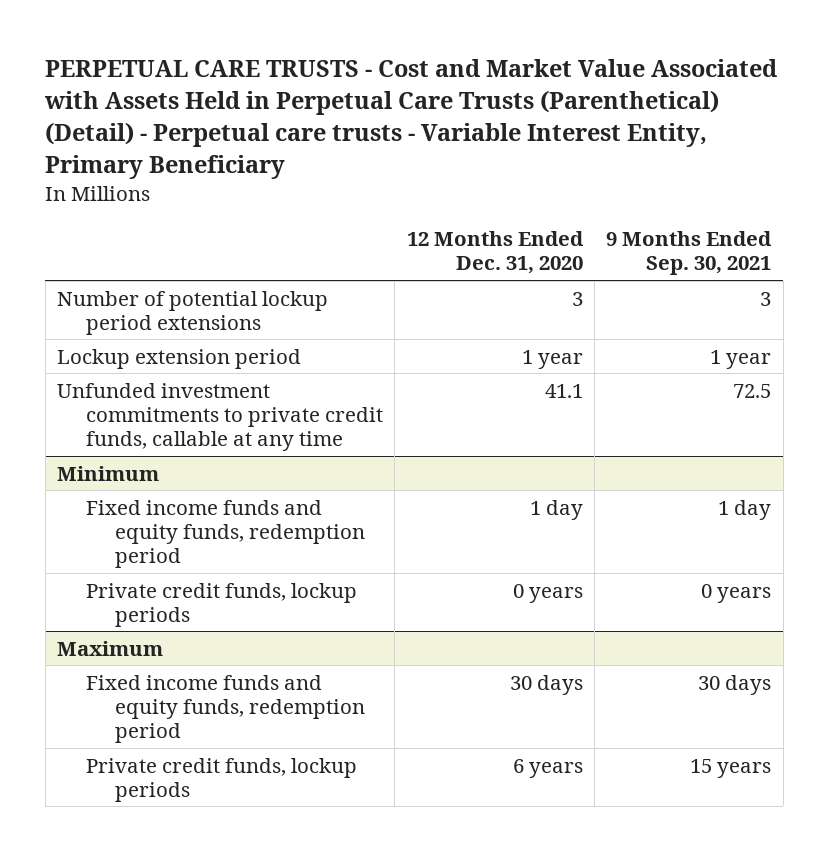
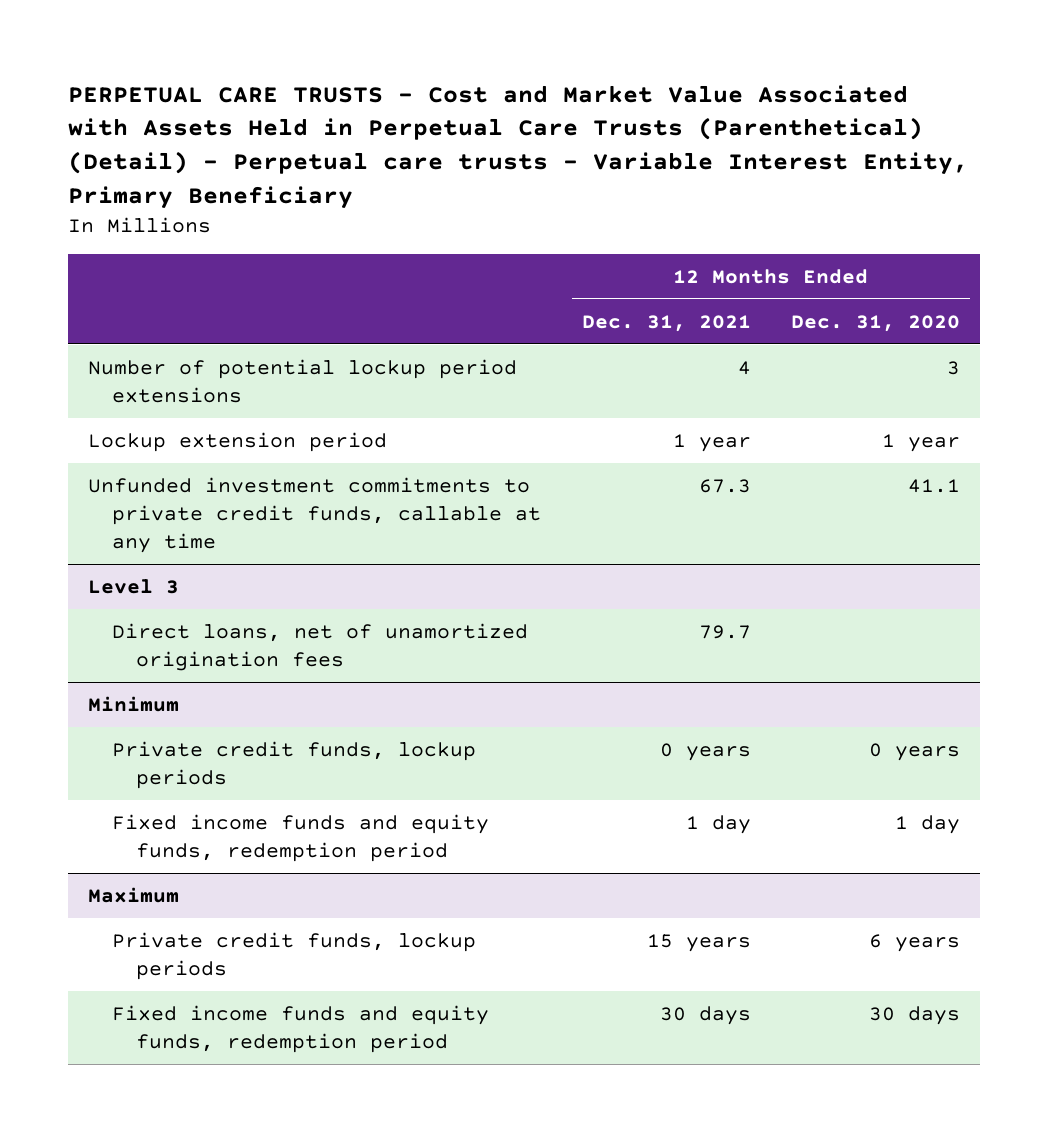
[606,231,773,276] 9 Months Ended Sep. 30, 2021 -> none
none -> [581,314,751,332] Dec. 31, 2021
none -> [88,578,180,594] Level 3
none -> [112,622,529,671] Direct loans, net of unamortized origination fees
[86,499,365,568] Fixed income funds and equity funds, redemption period -> [112,813,490,862] Fixed income funds and equity funds, redemption period
[86,674,365,743] Fixed income funds and equity funds, redemption period -> [112,1004,490,1053] Fixed income funds and equity funds, redemption period

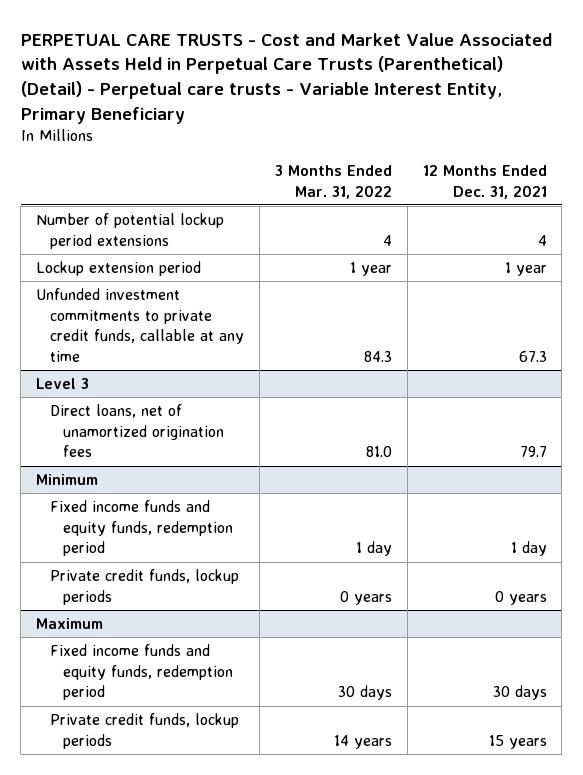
[791,314,961,332] Dec. 31, 2020 -> none
none -> [274,164,392,199] 3 Months Ended Mar. 31, 2022
[112,740,477,789] Private credit funds, lockup periods -> [49,569,239,605] Private credit funds, lockup periods
[112,931,477,980] Private credit funds, lockup periods -> [49,713,239,749] Private credit funds, lockup periods

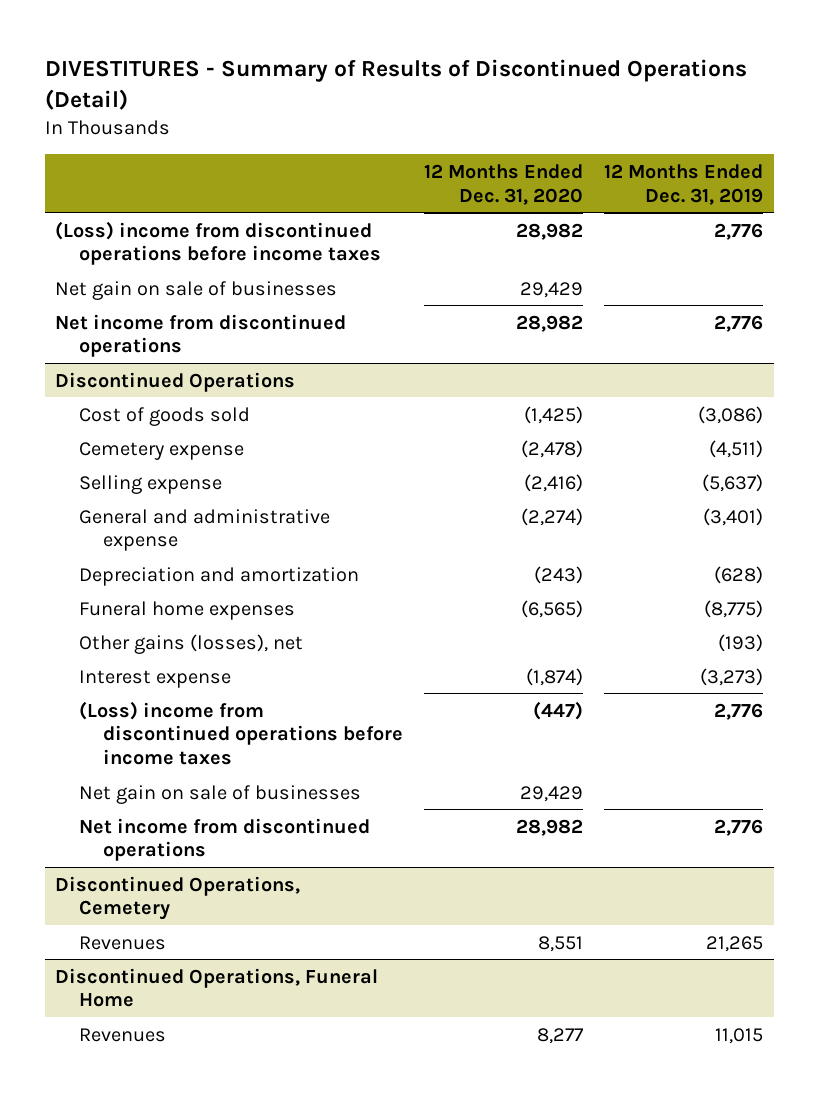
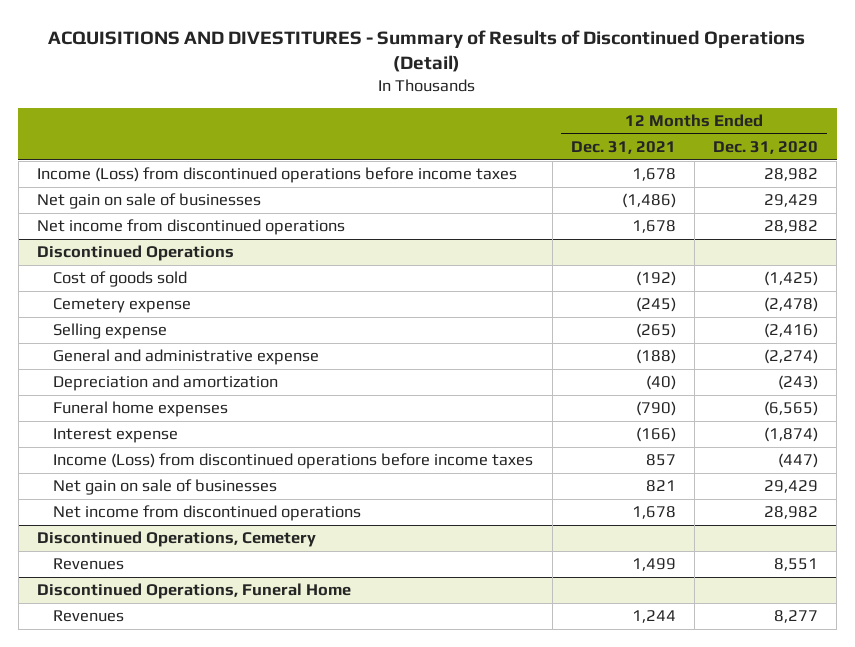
[44,58,747,110] DIVESTITURES - Summary of Results of Discontinued Operations (Detail) -> [48,29,806,73] ACQUISITIONS AND DIVESTITURES - Summary of Results of Discontinued Operations (Detail)
[604,163,764,205] 12 Months Ended Dec. 31, 2019 -> none
none -> [570,141,676,155] Dec. 31, 2021
[55,220,382,266] (Loss) income from discontinued operations before income taxes -> [36,167,517,184] Income (Loss) from discontinued operations before income taxes
[79,633,304,654] Other gains (losses), net -> none
[79,700,404,766] (Loss) income from discontinued operations before income taxes -> [53,453,534,470] Income (Loss) from discontinued operations before income taxes

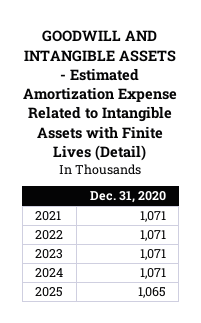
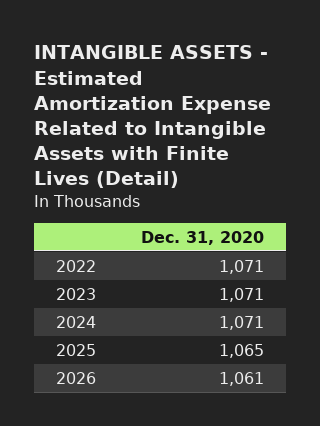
[23,30,178,161] GOODWILL AND INTANGIBLE ASSETS - Estimated Amortization Expense Related to Intangible Assets with Finite Lives (Detail) -> [34,45,272,189] INTANGIBLE ASSETS - Estimated Amortization Expense Related to Intangible Assets with Finite Lives (Detail)
[35,211,62,222] 2021 -> none
none -> [56,371,97,384] 2026

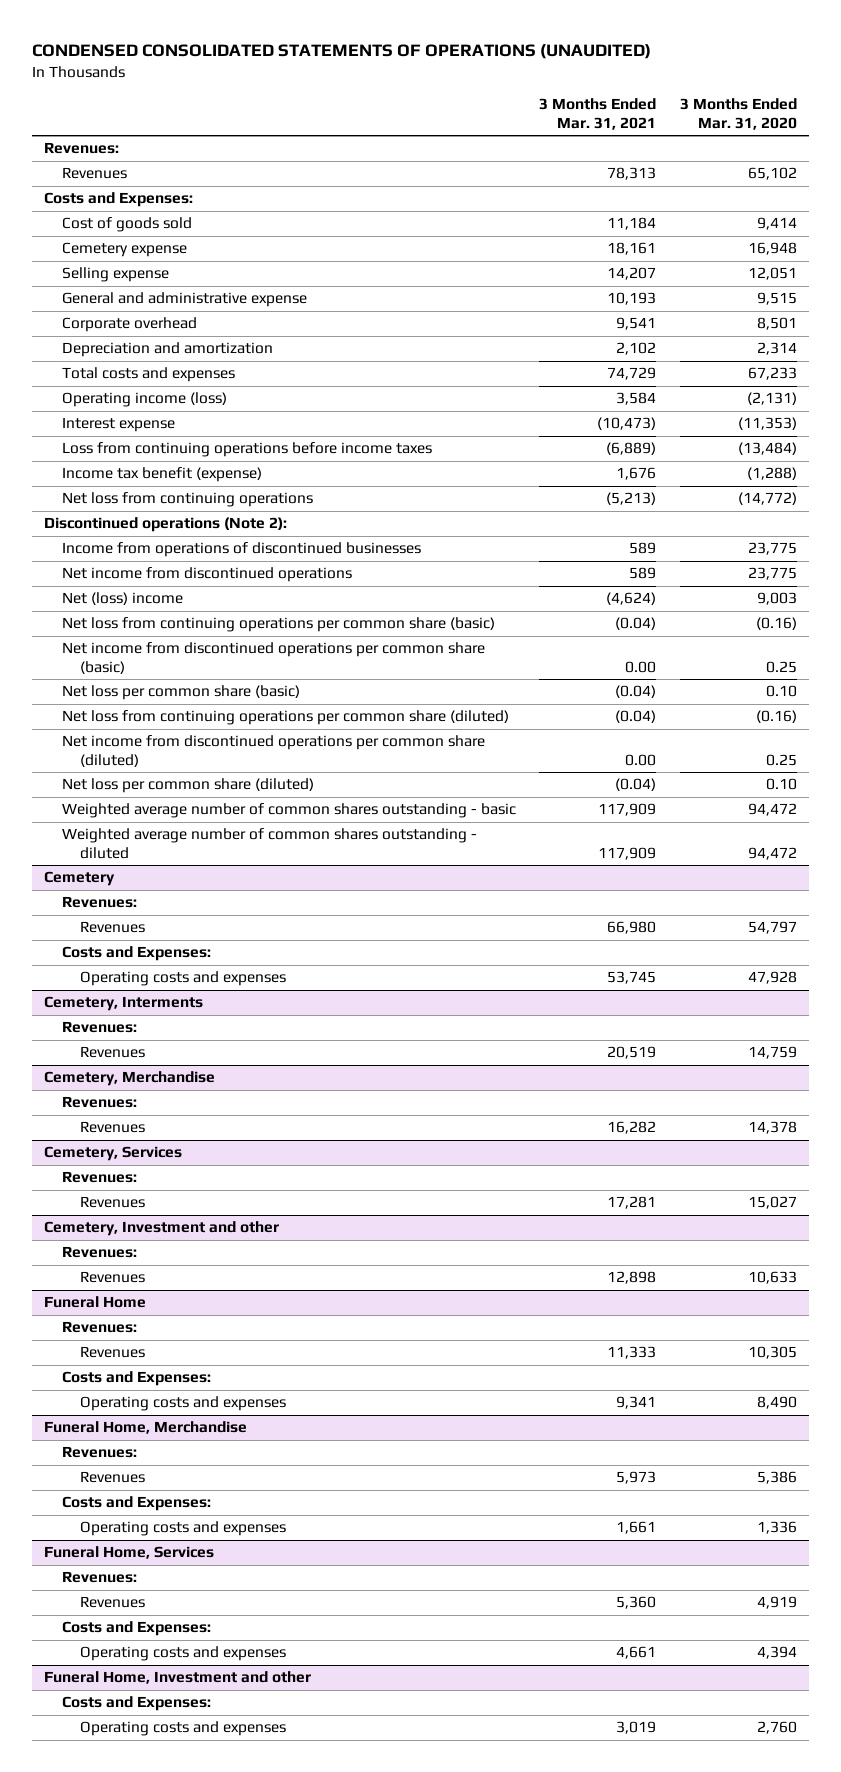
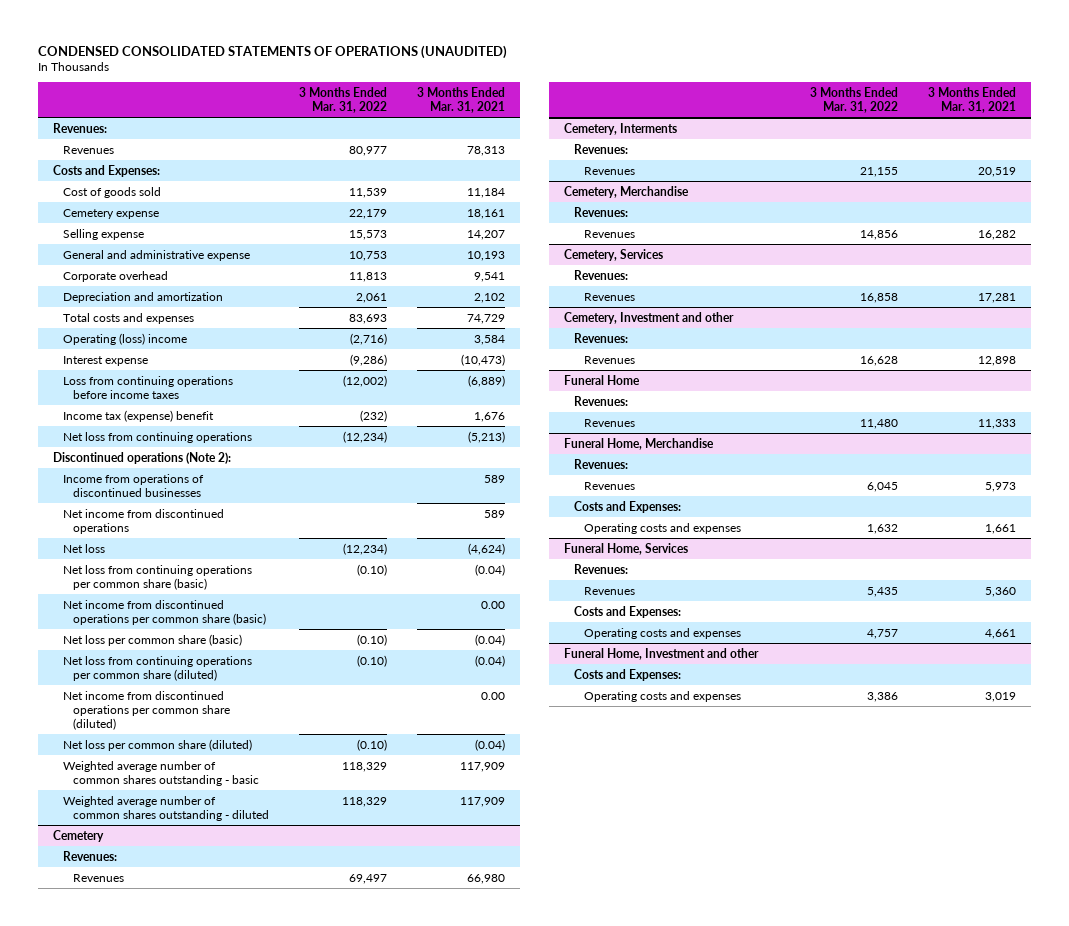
[679,98,797,131] 3 Months Ended Mar. 31, 2020 -> none
none -> [299,86,388,113] 3 Months Ended Mar. 31, 2022
[61,392,227,408] Operating income (loss) -> [63,332,188,345] Operating (loss) income
[61,467,262,483] Income tax benefit (expense) -> [63,409,215,422] Income tax (expense) benefit
[61,592,183,606] Net (loss) income -> [63,543,106,553] Net loss
[61,946,211,962] Costs and Expenses: -> none
[79,971,286,987] Operating costs and expenses -> none
[61,1371,211,1387] Costs and Expenses: -> none
[79,1396,286,1412] Operating costs and expenses -> none

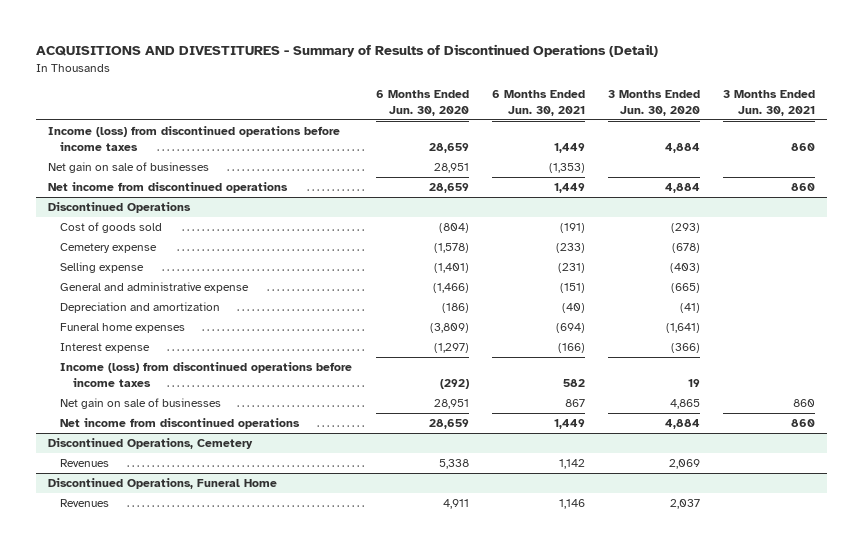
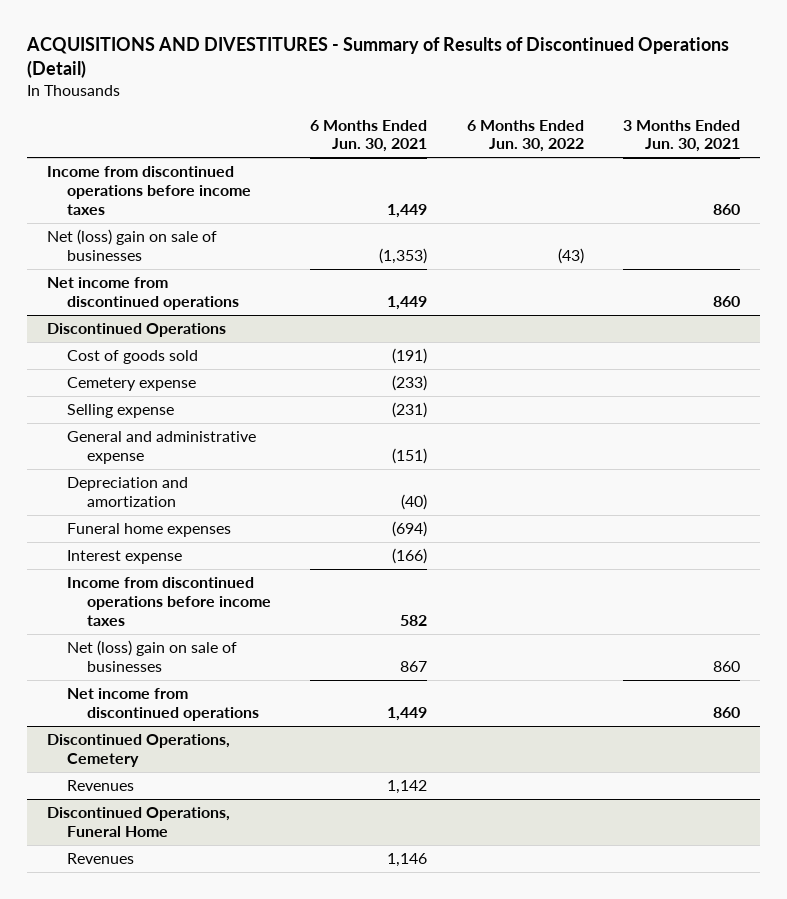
[375,90,469,116] 6 Months Ended Jun. 30, 2020 -> none
[608,90,701,116] 3 Months Ended Jun. 30, 2020 -> none
none -> [466,119,584,153] 6 Months Ended Jun. 30, 2022
[48,126,341,151] Income (loss) from discontinued operations before income taxes -> [46,166,251,215] Income from discontinued operations before income taxes
[48,162,210,174] Net gain on sale of businesses -> [46,229,217,261] Net (loss) gain on sale of businesses
[60,362,353,387] Income (loss) from discontinued operations before income taxes -> [66,577,271,626] Income from discontinued operations before income taxes
[60,398,222,410] Net gain on sale of businesses -> [66,640,237,672] Net (loss) gain on sale of businesses

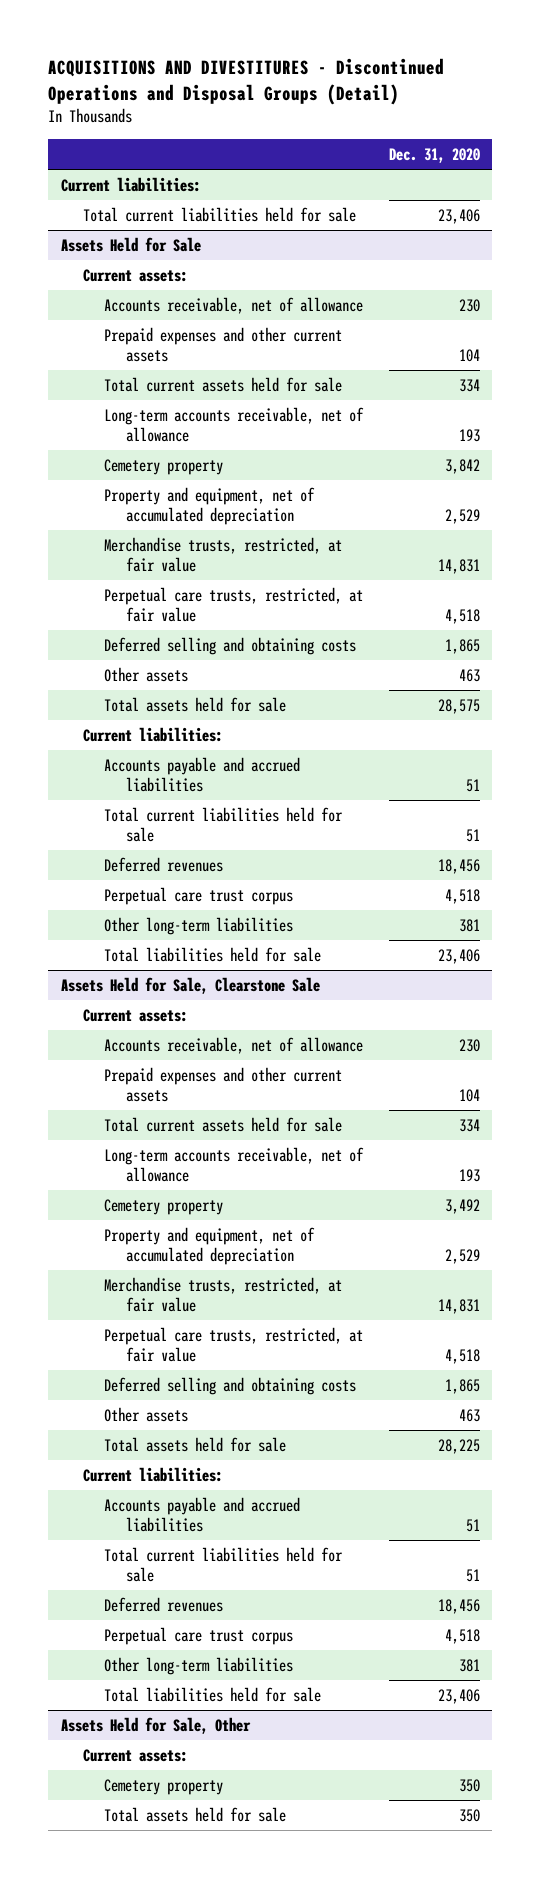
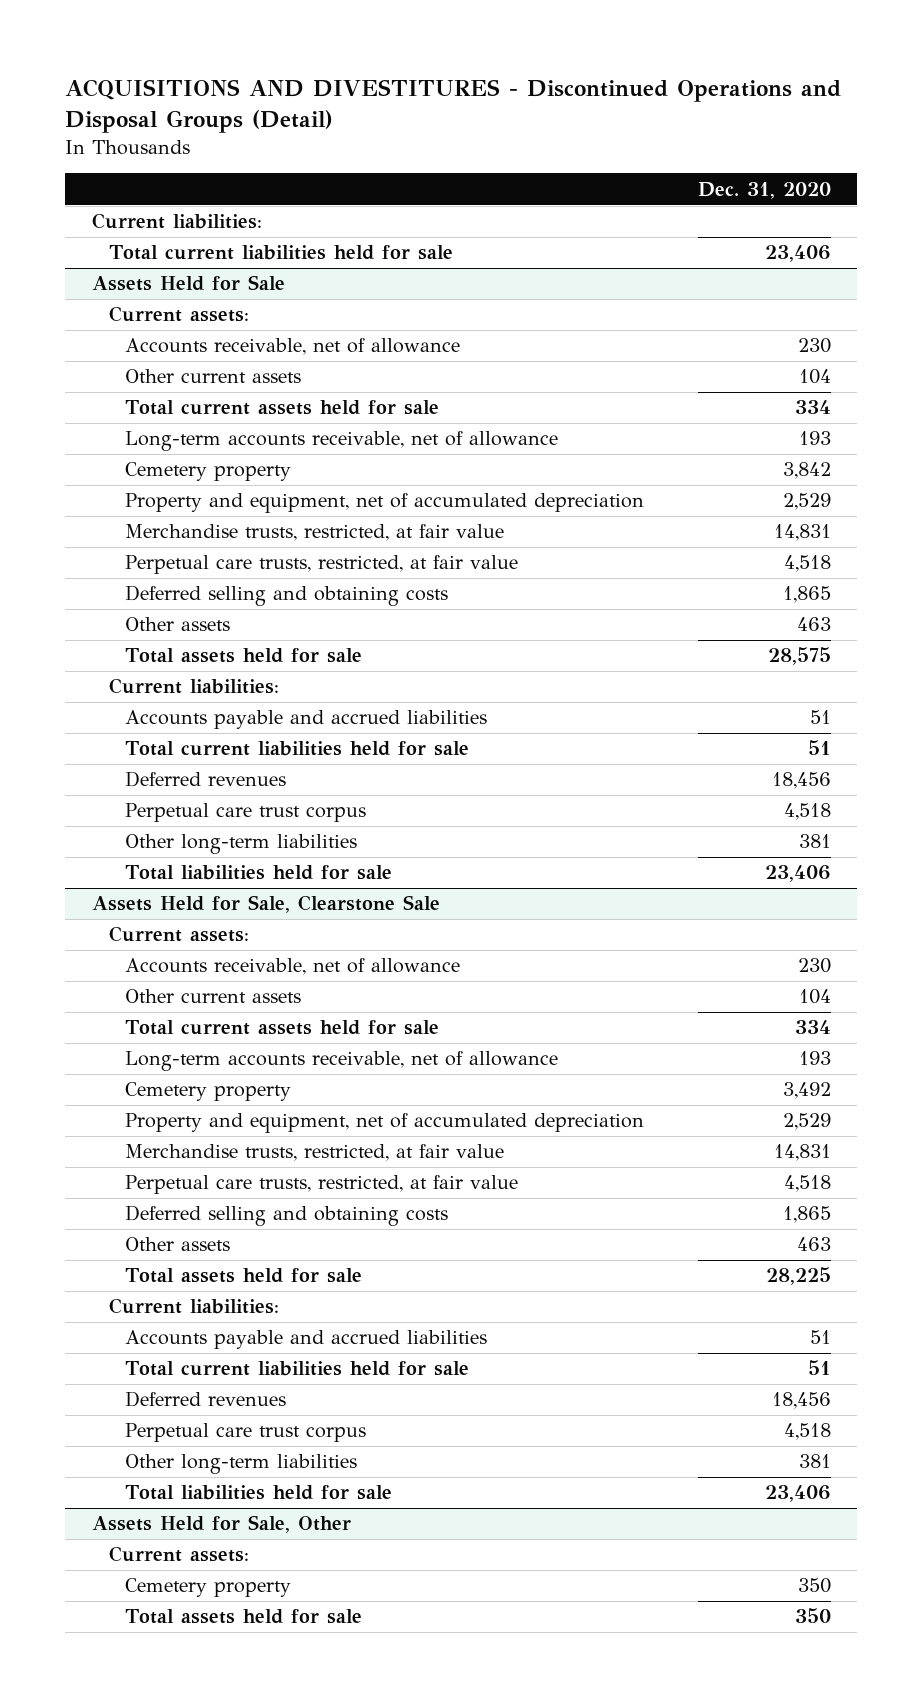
[104,326,343,362] Prepaid expenses and other current assets -> [124,369,301,384] Other current assets
[104,1066,343,1102] Prepaid expenses and other current assets -> [124,989,301,1004] Other current assets

